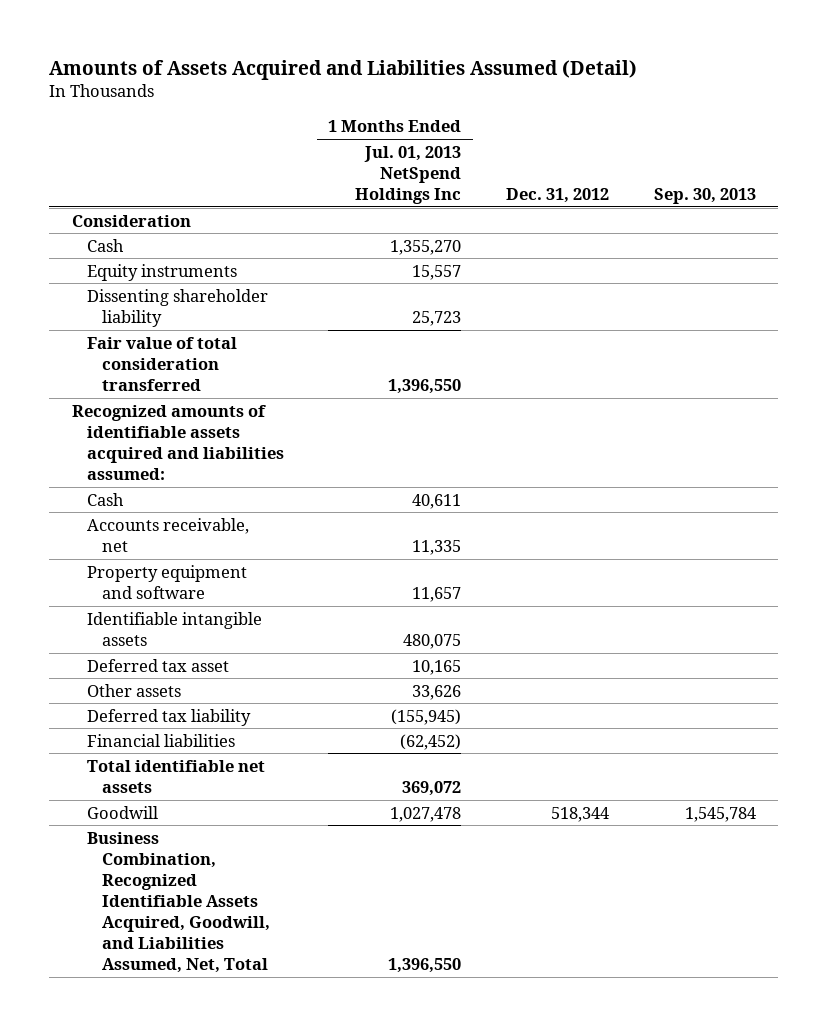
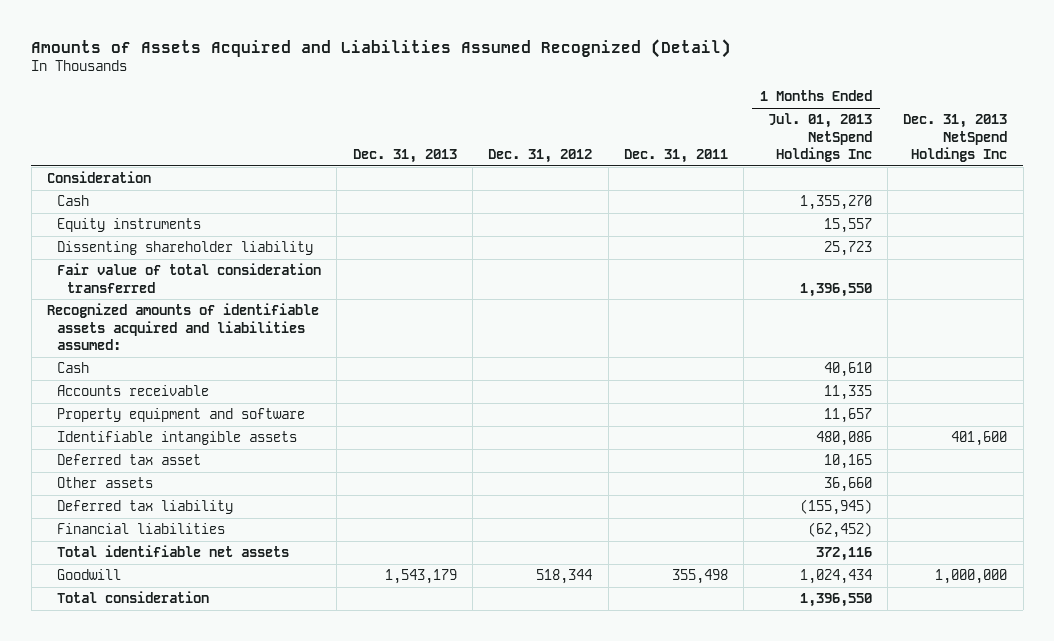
[49,60,638,81] Amounts of Assets Acquired and Liabilities Assumed (Detail) -> [31,38,732,58] Amounts of Assets Acquired and Liabilities Assumed Recognized (Detail)
[653,187,756,204] Sep. 30, 2013 -> none
none -> [352,148,457,163] Dec. 31, 2013
none -> [623,148,728,163] Dec. 31, 2011
none -> [903,114,1008,162] Dec. 31, 2013 NetSpend Holdings Inc
[412,493,462,509] 40,611 -> [823,362,872,378] 40,610
[86,517,249,552] Accounts receivable, net -> [56,385,209,397] Accounts receivable
[403,633,462,649] 480,075 -> [815,431,872,447] 480,086
[412,684,462,700] 33,626 -> [823,477,872,493] 36,660
[402,780,462,796] 369,072 -> [815,547,872,562] 372,116
[390,806,462,822] 1,027,478 -> [799,569,872,585] 1,024,434
[86,831,270,973] Business Combination, Recognized Identifiable Assets Acquired, Goodwill, and Liabilities Assumed, Net, Total -> [56,591,209,604] Total consideration

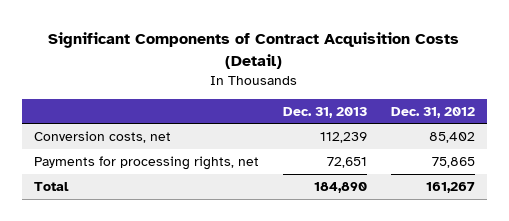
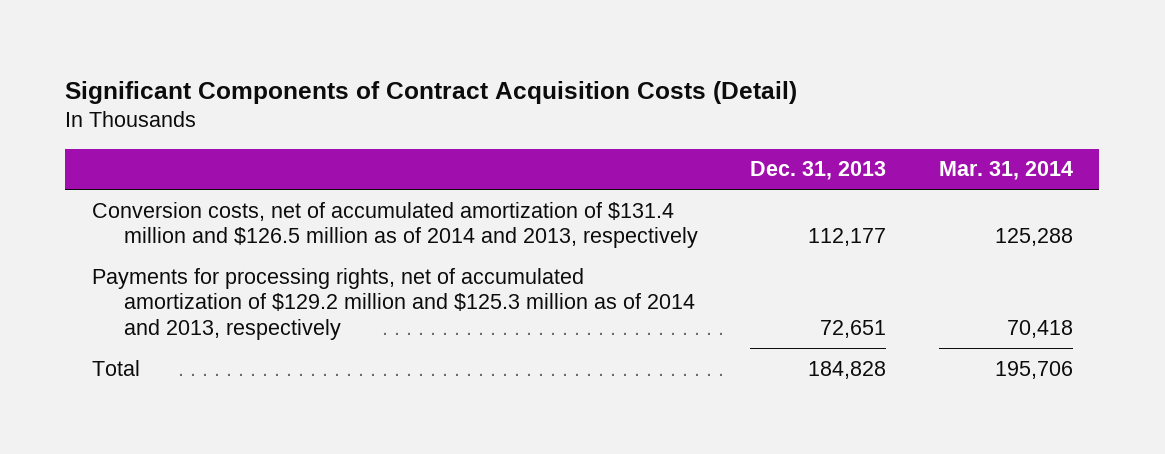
[390,106,475,118] Dec. 31, 2012 -> none
none -> [938,161,1073,181] Mar. 31, 2014
[34,131,172,144] Conversion costs, net -> none
none -> [91,201,698,249] Conversion costs, net of accumulated amortization of $131.4 million and $126.5 million as of 2014 and 2013, respectively
[34,156,260,171] Payments for processing rights, net -> [91,267,695,340] Payments for processing rights, net of accumulated amortization of $129.2 million and $125.3 million as of 2014 and 2013, respectively
[313,182,367,194] 184,890 -> [808,360,887,379] 184,828

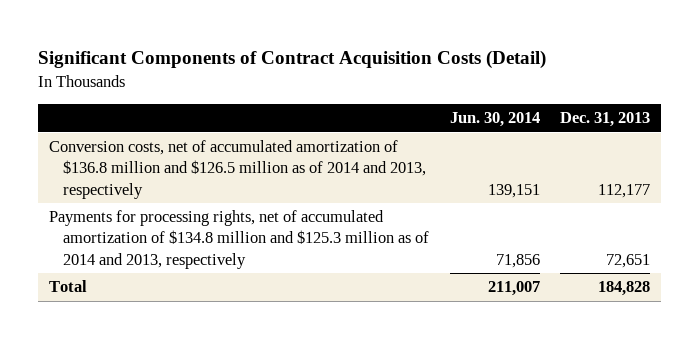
[938,161,1073,181] Mar. 31, 2014 -> none
none -> [449,112,540,128] Jun. 30, 2014
[91,201,698,249] Conversion costs, net of accumulated amortization of $131.4 million and $126.5 million as of 2014 and 2013, respectively -> [48,140,427,199] Conversion costs, net of accumulated amortization of $136.8 million and $126.5 million as of 2014 and 2013, respectively
[91,267,695,340] Payments for processing rights, net of accumulated amortization of $129.2 million and $125.3 million as of 2014 and 2013, respectively -> [48,210,430,269] Payments for processing rights, net of accumulated amortization of $134.8 million and $125.3 million as of 2014 and 2013, respectively

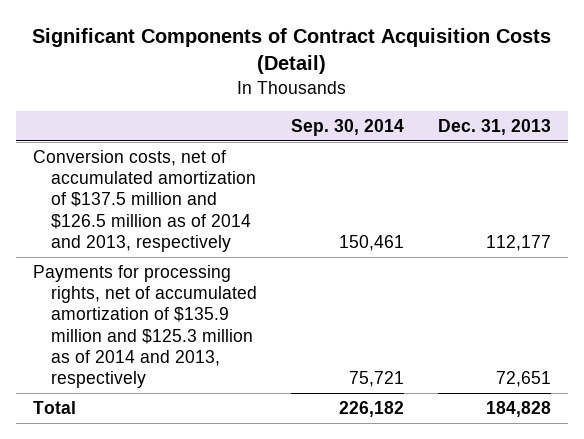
[449,112,540,128] Jun. 30, 2014 -> none
none -> [290,119,404,137] Sep. 30, 2014
[48,140,427,199] Conversion costs, net of accumulated amortization of $136.8 million and $126.5 million as of 2014 and 2013, respectively -> [32,149,256,252] Conversion costs, net of accumulated amortization of $137.5 million and $126.5 million as of 2014 and 2013, respectively
[48,210,430,269] Payments for processing rights, net of accumulated amortization of $134.8 million and $125.3 million as of 2014 and 2013, respectively -> [32,264,257,389] Payments for processing rights, net of accumulated amortization of $135.9 million and $125.3 million as of 2014 and 2013, respectively

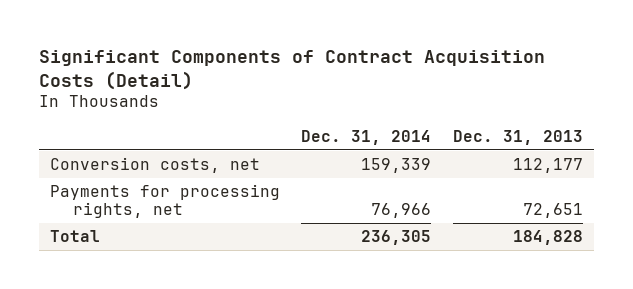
[290,119,404,137] Sep. 30, 2014 -> none
none -> [301,129,432,145] Dec. 31, 2014
[32,149,256,252] Conversion costs, net of accumulated amortization of $137.5 million and $126.5 million as of 2014 and 2013, respectively -> [49,157,260,174] Conversion costs, net
[32,264,257,389] Payments for processing rights, net of accumulated amortization of $135.9 million and $125.3 million as of 2014 and 2013, respectively -> [49,184,280,219] Payments for processing rights, net

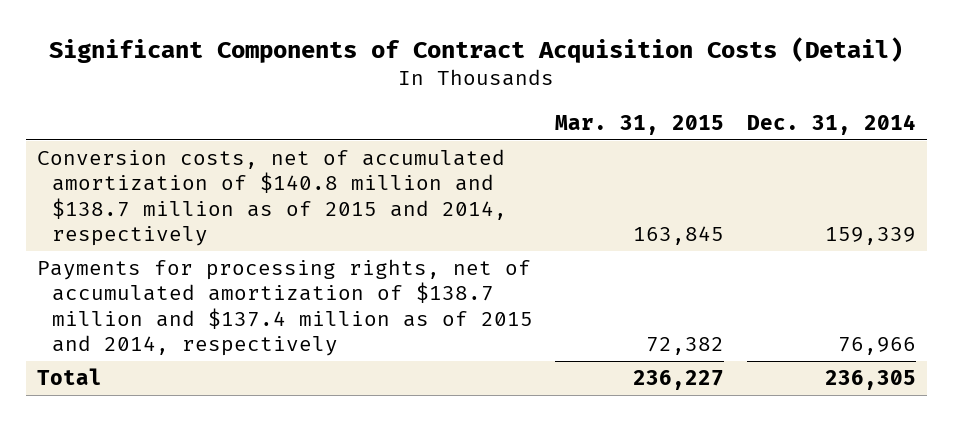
[453,129,584,145] Dec. 31, 2013 -> none
none -> [555,115,725,136] Mar. 31, 2015
[49,157,260,174] Conversion costs, net -> [37,149,507,246] Conversion costs, net of accumulated amortization of $140.8 million and $138.7 million as of 2015 and 2014, respectively
[49,184,280,219] Payments for processing rights, net -> [37,259,533,356] Payments for processing rights, net of accumulated amortization of $138.7 million and $137.4 million as of 2015 and 2014, respectively

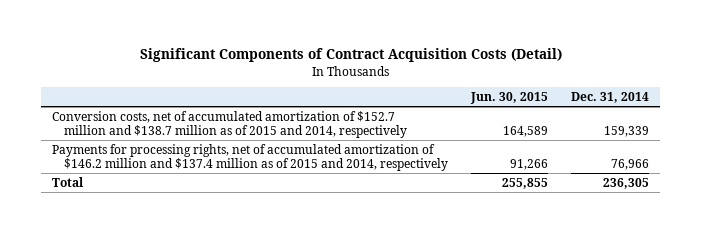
[555,115,725,136] Mar. 31, 2015 -> none
none -> [470,91,549,104] Jun. 30, 2015
[37,149,507,246] Conversion costs, net of accumulated amortization of $140.8 million and $138.7 million as of 2015 and 2014, respectively -> [52,110,408,139] Conversion costs, net of accumulated amortization of $152.7 million and $138.7 million as of 2015 and 2014, respectively
[37,259,533,356] Payments for processing rights, net of accumulated amortization of $138.7 million and $137.4 million as of 2015 and 2014, respectively -> [52,143,449,172] Payments for processing rights, net of accumulated amortization of $146.2 million and $137.4 million as of 2015 and 2014, respectively

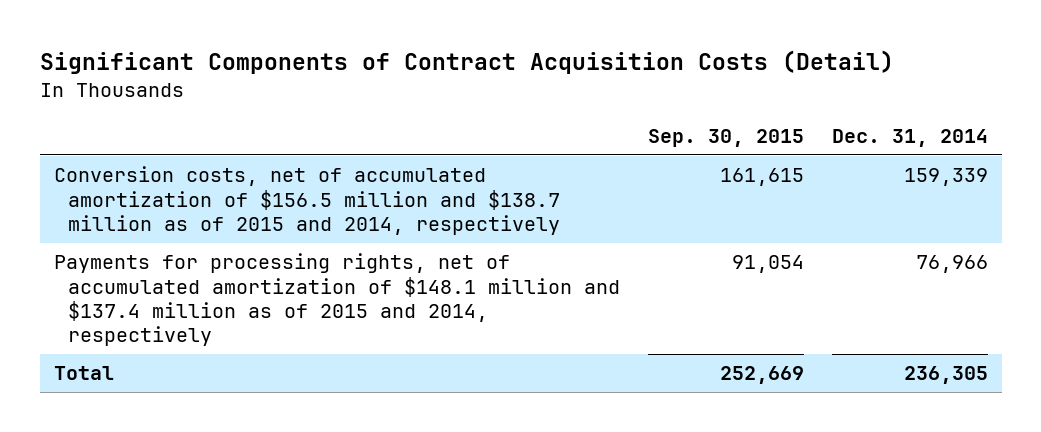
[470,91,549,104] Jun. 30, 2015 -> none
none -> [647,128,804,147] Sep. 30, 2015
[52,110,408,139] Conversion costs, net of accumulated amortization of $152.7 million and $138.7 million as of 2015 and 2014, respectively -> [53,166,561,235] Conversion costs, net of accumulated amortization of $156.5 million and $138.7 million as of 2015 and 2014, respectively
[52,143,449,172] Payments for processing rights, net of accumulated amortization of $146.2 million and $137.4 million as of 2015 and 2014, respectively -> [53,253,621,346] Payments for processing rights, net of accumulated amortization of $148.1 million and $137.4 million as of 2015 and 2014, respectively

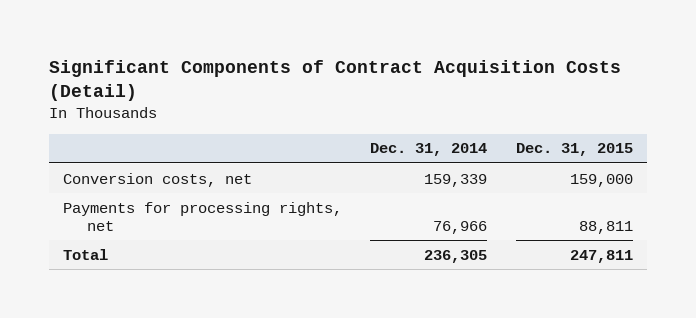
[647,128,804,147] Sep. 30, 2015 -> none
none -> [515,143,633,157] Dec. 31, 2015
[53,166,561,235] Conversion costs, net of accumulated amortization of $156.5 million and $138.7 million as of 2015 and 2014, respectively -> [62,172,252,187] Conversion costs, net
[53,253,621,346] Payments for processing rights, net of accumulated amortization of $148.1 million and $137.4 million as of 2015 and 2014, respectively -> [62,201,342,231] Payments for processing rights, net

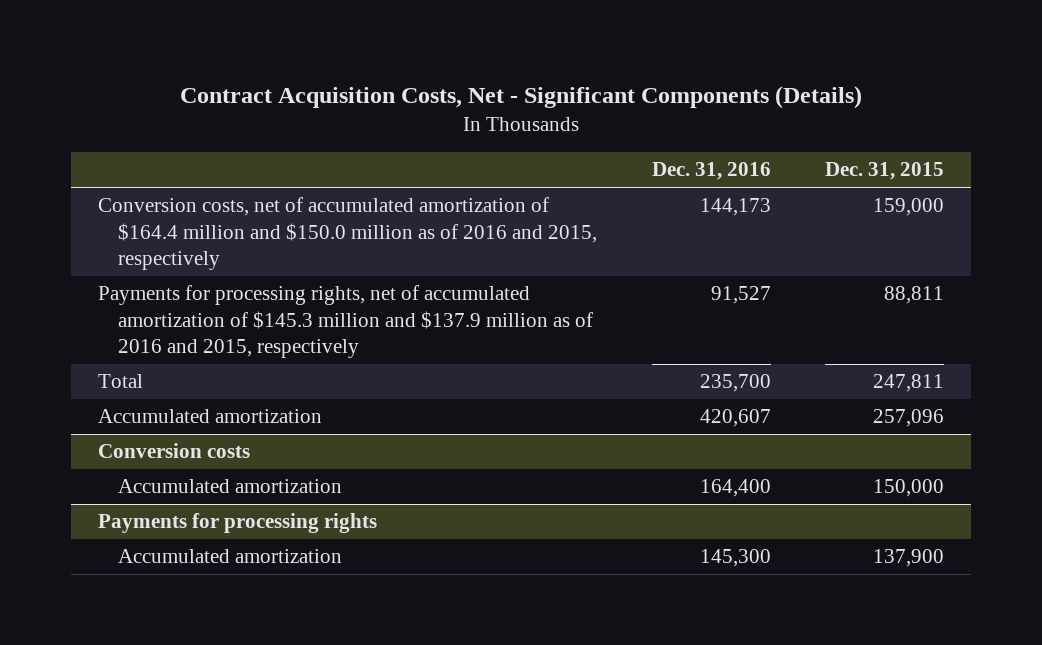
[48,59,621,102] Significant Components of Contract Acquisition Costs (Detail) -> [180,86,863,110] Contract Acquisition Costs, Net - Significant Components (Details)
[370,143,488,157] Dec. 31, 2014 -> none
none -> [651,162,771,181] Dec. 31, 2016
[62,172,252,187] Conversion costs, net -> [98,197,598,271] Conversion costs, net of accumulated amortization of $164.4 million and $150.0 million as of 2016 and 2015, respectively
[62,201,342,231] Payments for processing rights, net -> [98,285,594,359] Payments for processing rights, net of accumulated amortization of $145.3 million and $137.9 million as of 2016 and 2015, respectively
none -> [98,409,323,424] Accumulated amortization
none -> [98,443,251,459] Conversion costs
none -> [118,479,343,494] Accumulated amortization
none -> [98,513,378,534] Payments for processing rights
none -> [118,549,343,564] Accumulated amortization

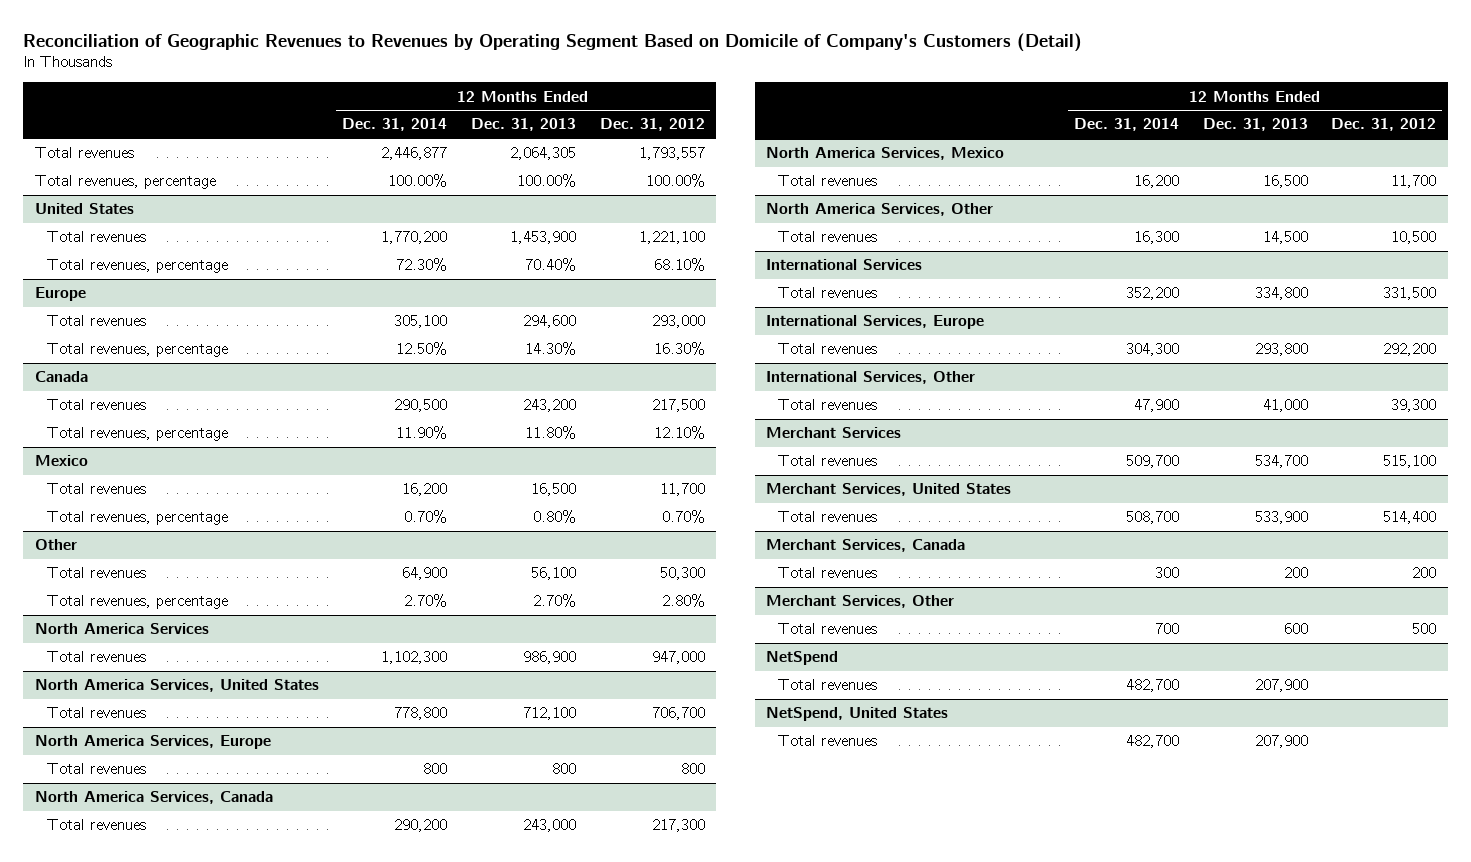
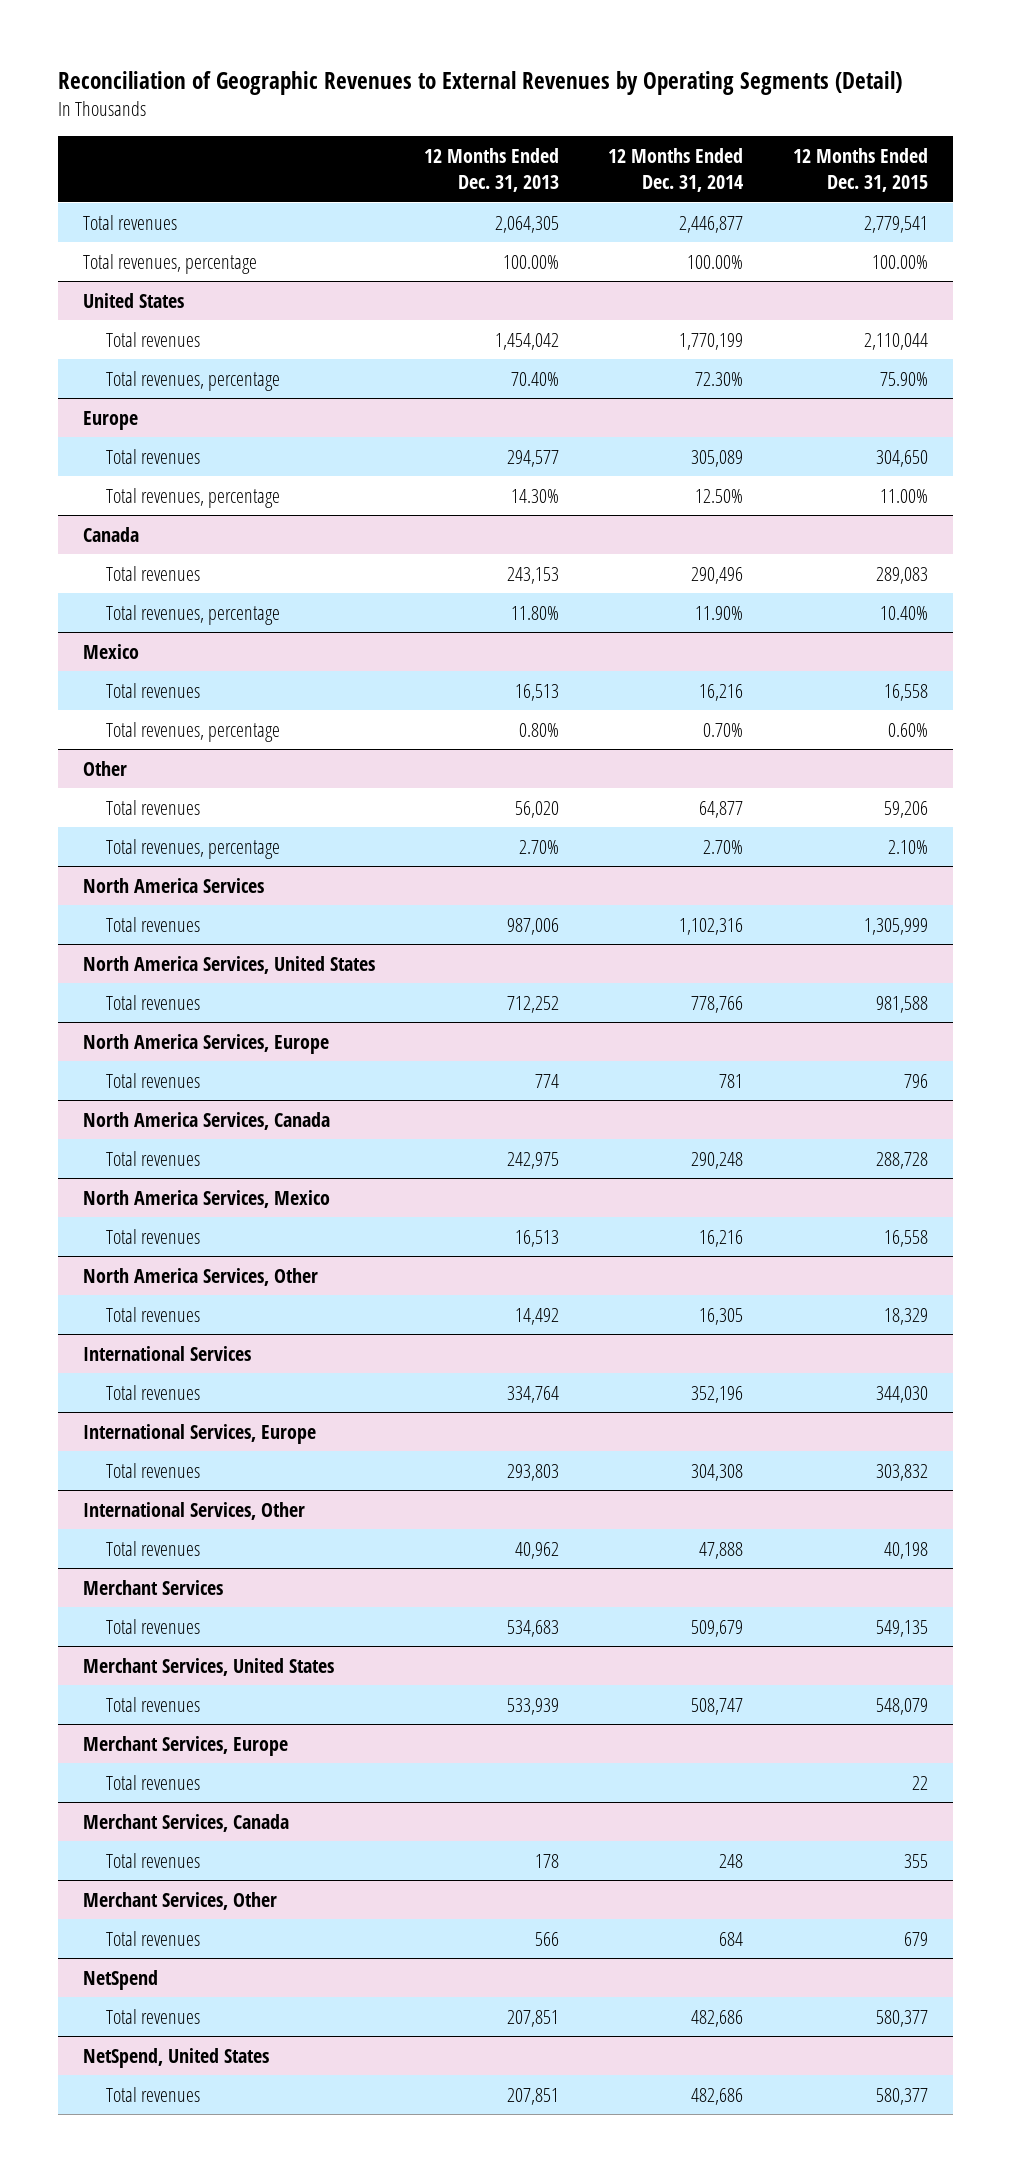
[22,32,1082,52] Reconciliation of Geographic Revenues to Revenues by Operating Segment Based on Domicile of Company's Customers (Detail) -> [57,71,902,96] Reconciliation of Geographic Revenues to External Revenues by Operating Segments (Detail)
[599,118,705,132] Dec. 31, 2012 -> none
none -> [792,148,928,193] 12 Months Ended Dec. 31, 2015
[381,231,448,245] 1,770,200 -> [679,332,744,350] 1,770,199
[509,231,576,245] 1,453,900 -> [495,332,560,350] 1,454,042
[394,315,448,329] 305,100 -> [691,449,744,467] 305,089
[522,315,576,329] 294,600 -> [507,449,560,467] 294,577
[394,399,448,413] 290,500 -> [691,566,744,584] 290,496
[522,399,576,413] 243,200 -> [507,566,560,584] 243,153
[402,483,448,497] 16,200 -> [699,683,744,701] 16,216
[530,483,576,497] 16,500 -> [515,683,560,701] 16,513
[402,567,448,581] 64,900 -> [699,800,744,818] 64,877
[530,567,576,581] 56,100 -> [515,800,560,818] 56,020
[381,651,448,665] 1,102,300 -> [679,917,744,935] 1,102,316
[522,651,576,665] 986,900 -> [507,917,560,935] 987,006
[394,707,448,721] 778,800 -> [691,995,744,1013] 778,766
[522,707,576,721] 712,100 -> [507,995,560,1013] 712,252
[423,763,448,775] 800 -> [719,1073,744,1088] 781
[551,763,576,775] 800 -> [535,1073,560,1088] 774
[394,819,448,833] 290,200 -> [691,1151,744,1169] 290,248
[522,819,576,833] 243,000 -> [507,1151,560,1169] 242,975
[1134,175,1180,189] 16,200 -> [699,1229,744,1247] 16,216
[1262,175,1308,189] 16,500 -> [515,1229,560,1247] 16,513
[1134,231,1180,245] 16,300 -> [699,1307,744,1325] 16,305
[1262,231,1308,245] 14,500 -> [515,1307,560,1325] 14,492
[1126,287,1180,301] 352,200 -> [691,1385,744,1403] 352,196
[1254,287,1308,301] 334,800 -> [507,1385,560,1403] 334,764
[1126,343,1180,357] 304,300 -> [691,1463,744,1481] 304,308
[1254,343,1308,357] 293,800 -> [507,1463,560,1481] 293,803
[1134,399,1180,413] 47,900 -> [699,1541,744,1559] 47,888
[1262,399,1308,413] 41,000 -> [515,1541,560,1559] 40,962
[1126,455,1180,469] 509,700 -> [691,1619,744,1637] 509,679
[1254,455,1308,469] 534,700 -> [507,1619,560,1637] 534,683
[1126,511,1180,525] 508,700 -> [691,1697,744,1715] 508,747
[1254,511,1308,525] 533,900 -> [507,1697,560,1715] 533,939
none -> [82,1735,288,1756] Merchant Services, Europe
none -> [105,1774,200,1790] Total revenues
[1155,567,1180,579] 300 -> [719,1853,744,1868] 248
[1283,567,1308,579] 200 -> [535,1853,560,1868] 178
[1155,623,1180,635] 700 -> [719,1931,744,1946] 684
[1283,623,1308,635] 600 -> [535,1931,560,1946] 566
[1126,679,1180,693] 482,700 -> [691,2009,744,2027] 482,686
[1254,679,1308,693] 207,900 -> [507,2009,560,2027] 207,851
[1126,735,1180,749] 482,700 -> [691,2087,744,2105] 482,686
[1254,735,1308,749] 207,900 -> [507,2087,560,2105] 207,851

